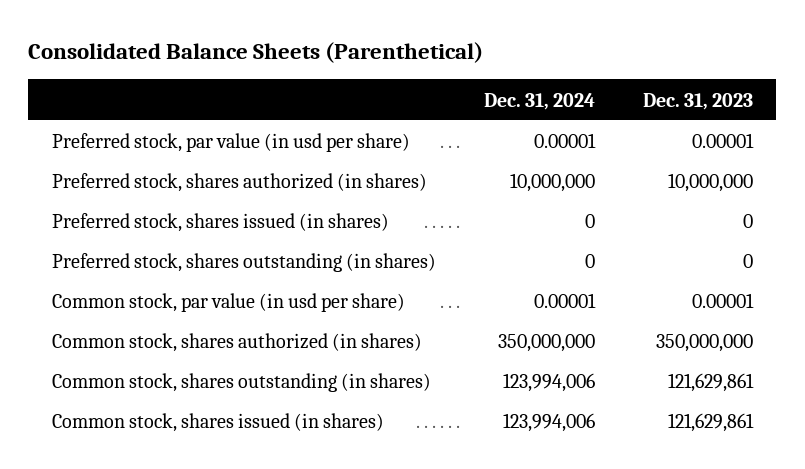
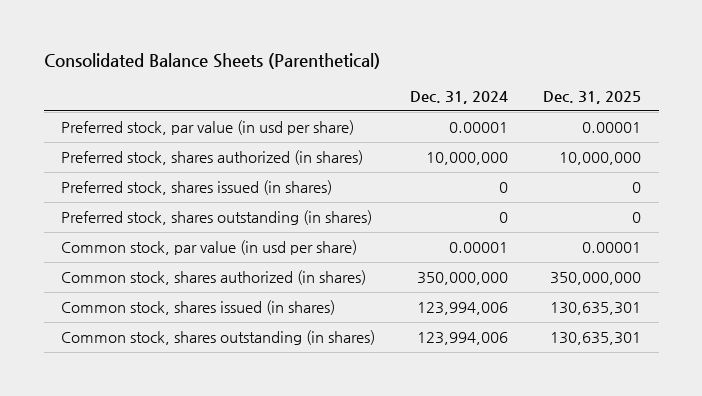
[642,92,753,110] Dec. 31, 2023 -> none
none -> [543,90,642,104] Dec. 31, 2025
[52,373,432,393] Common stock, shares outstanding (in shares) -> [61,329,376,345] Common stock, shares outstanding (in shares)

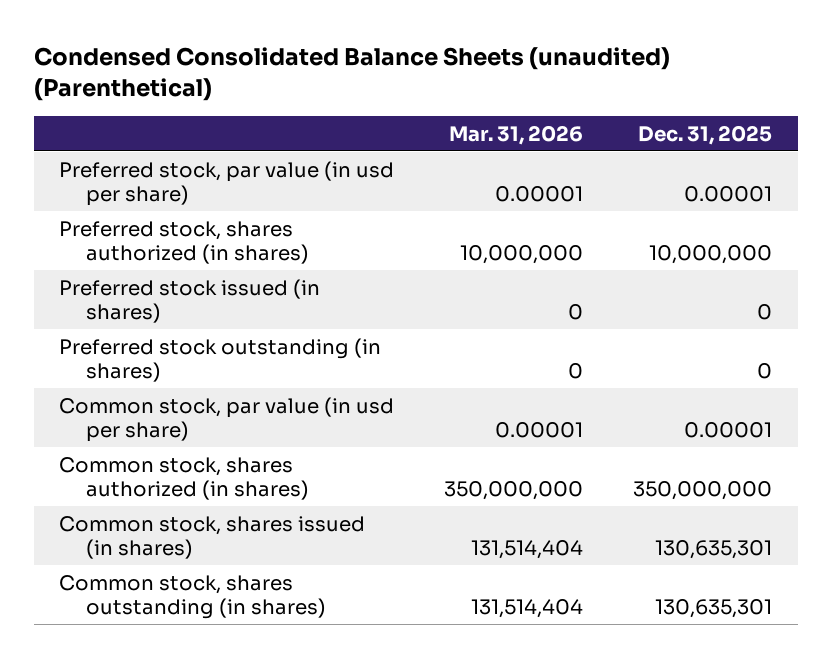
[43,53,380,70] Consolidated Balance Sheets (Parenthetical) -> [33,46,670,101] Condensed Consolidated Balance Sheets (unaudited) (Parenthetical)
[410,90,509,104] Dec. 31, 2024 -> none
none -> [449,124,584,145] Mar. 31, 2026
[61,179,333,195] Preferred stock, shares issued (in shares) -> [58,278,320,323] Preferred stock issued (in shares)
[61,209,373,225] Preferred stock, shares outstanding (in shares) -> [58,337,381,382] Preferred stock outstanding (in shares)

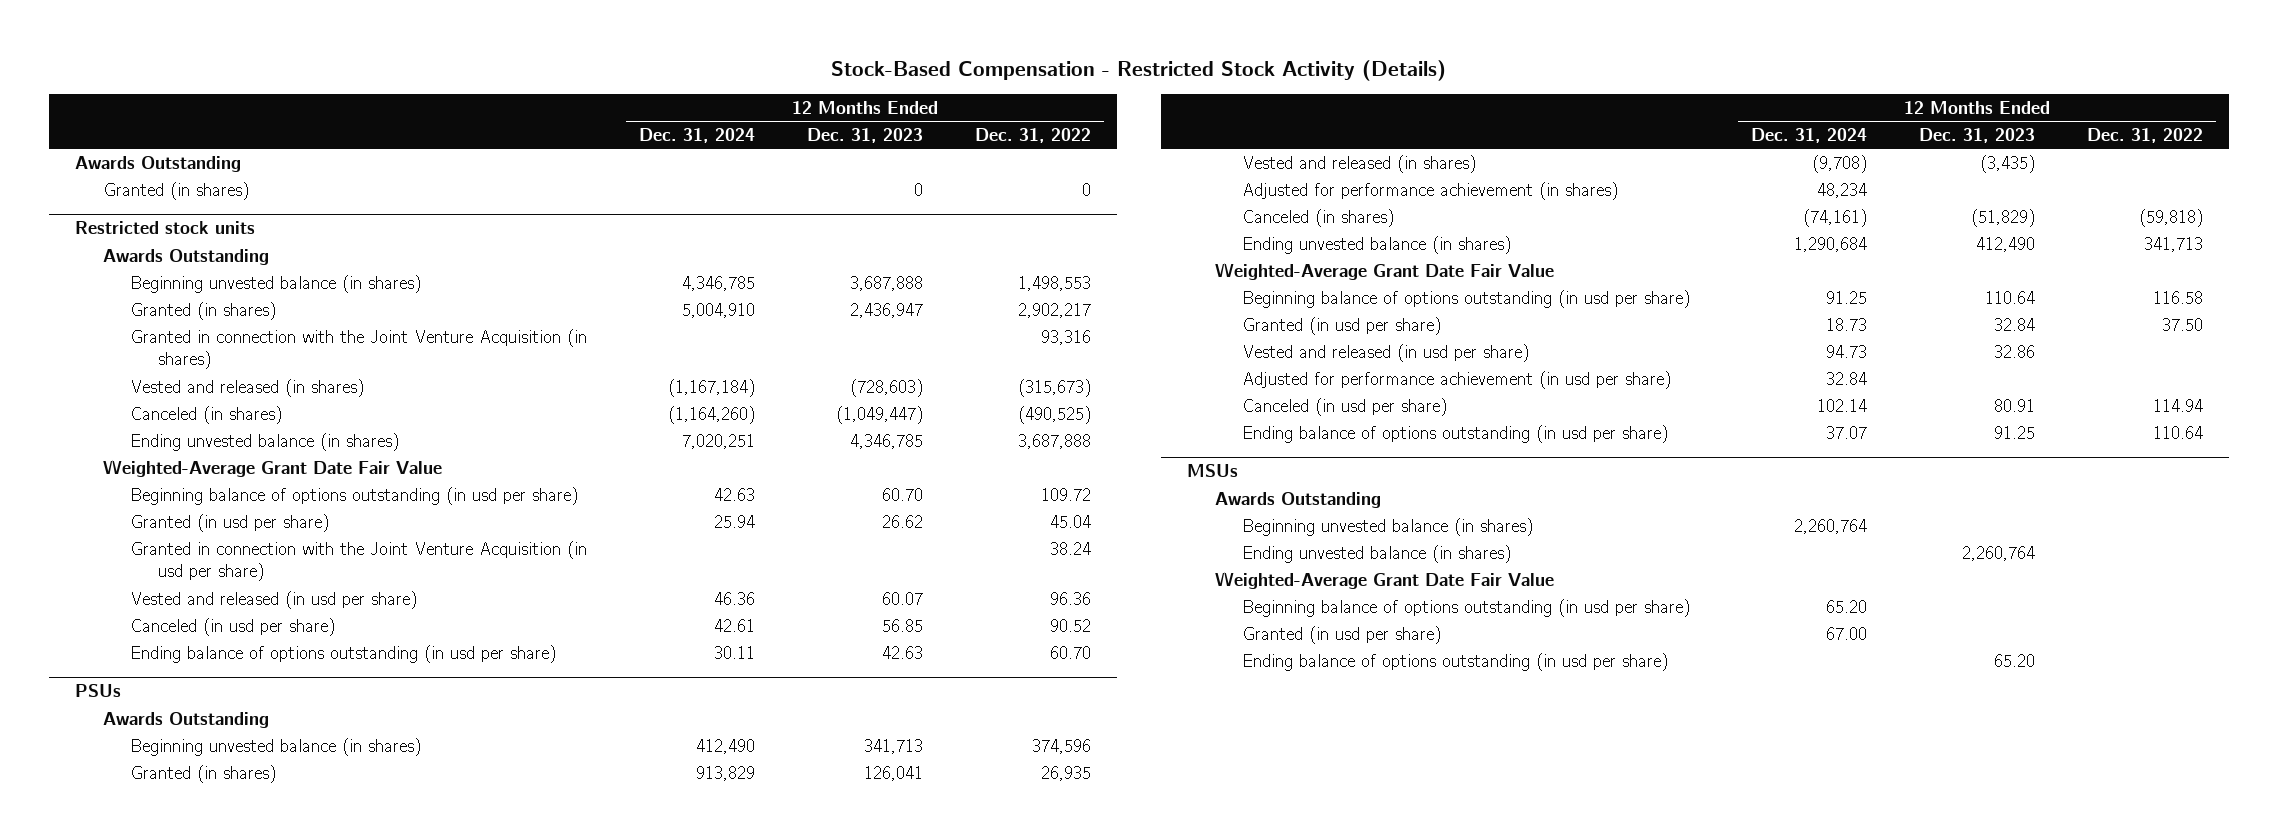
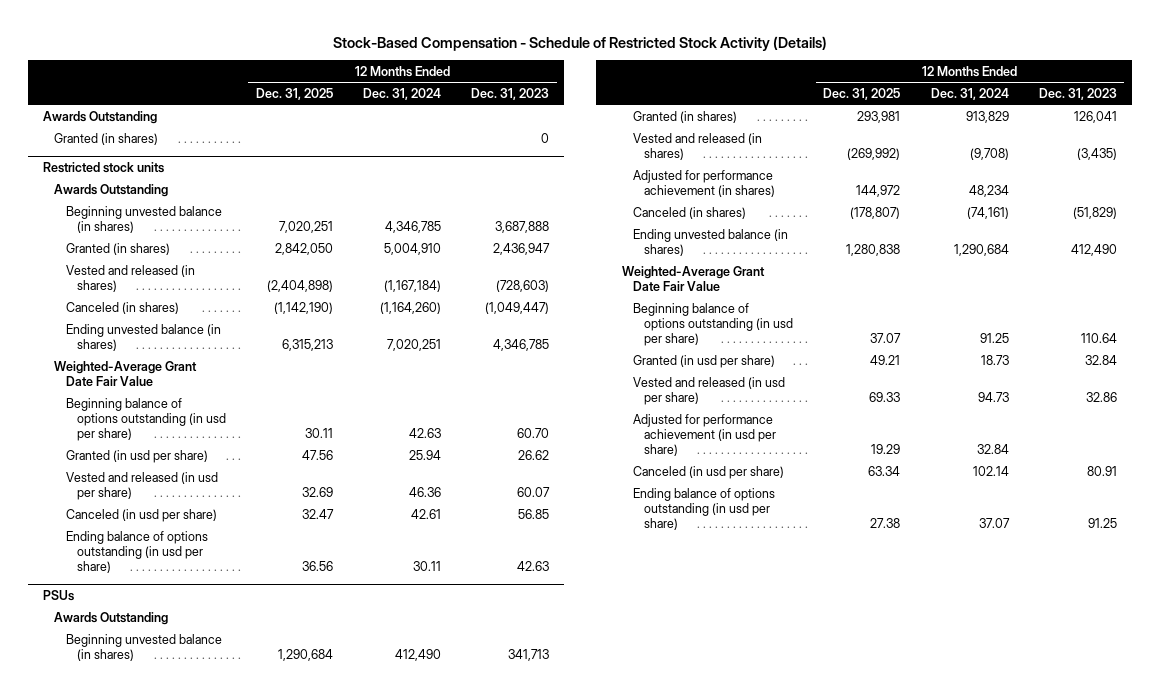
[830,60,1446,82] Stock-Based Compensation - Restricted Stock Activity (Details) -> [333,35,828,51] Stock-Based Compensation - Schedule of Restricted Stock Activity (Details)
[974,127,1091,143] Dec. 31, 2022 -> none
none -> [255,87,333,100] Dec. 31, 2025
[130,328,588,370] Granted in connection with the Joint Venture Acquisition (in shares) -> none
[130,540,588,582] Granted in connection with the Joint Venture Acquisition (in usd per share) -> none
[1186,464,1238,478] MSUs -> none
[1214,491,1381,508] Awards Outstanding -> none
[1242,517,1534,536] Beginning unvested balance (in shares) -> none
[1242,544,1512,563] Ending unvested balance (in shares) -> none
[1214,570,1554,589] Weighted-Average Grant Date Fair Value -> none
[1242,598,1691,617] Beginning balance of options outstanding (in usd per share) -> none
[1242,625,1442,644] Granted (in usd per share) -> none
[1242,652,1669,671] Ending balance of options outstanding (in usd per share) -> none

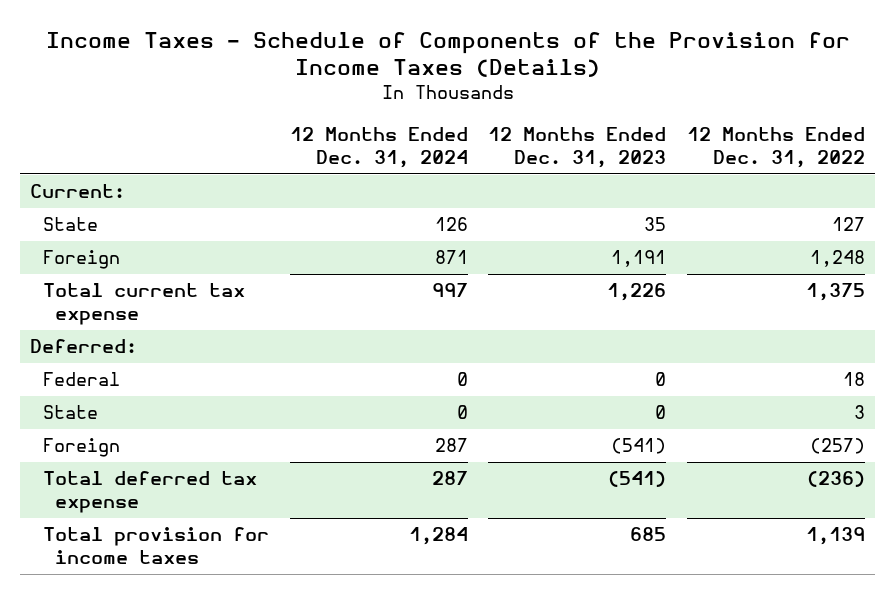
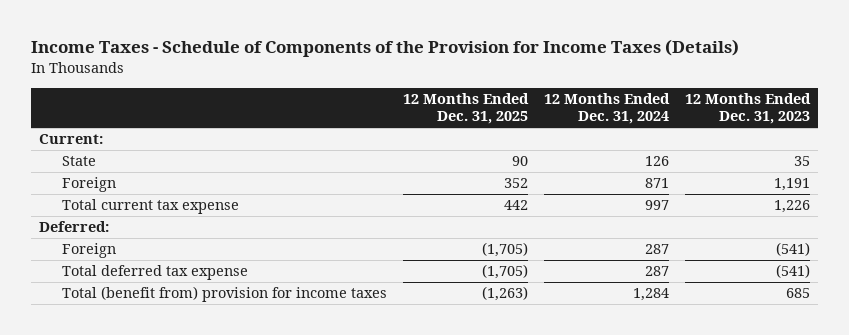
[686,126,865,168] 12 Months Ended Dec. 31, 2022 -> none
none -> [403,93,530,125] 12 Months Ended Dec. 31, 2025
[42,372,120,387] Federal -> none
[42,405,98,420] State -> none
[42,527,269,565] Total provision for income taxes -> [62,286,388,303] Total (benefit from) provision for income taxes

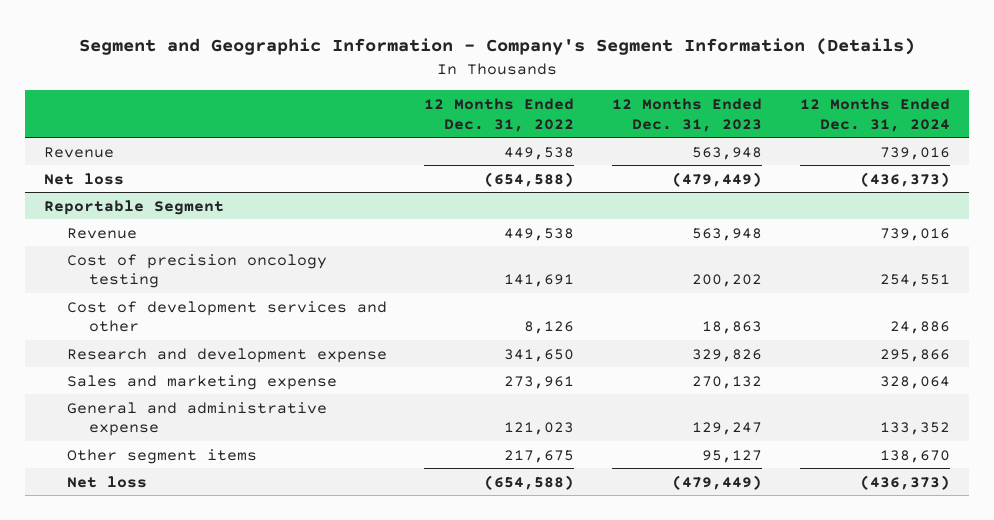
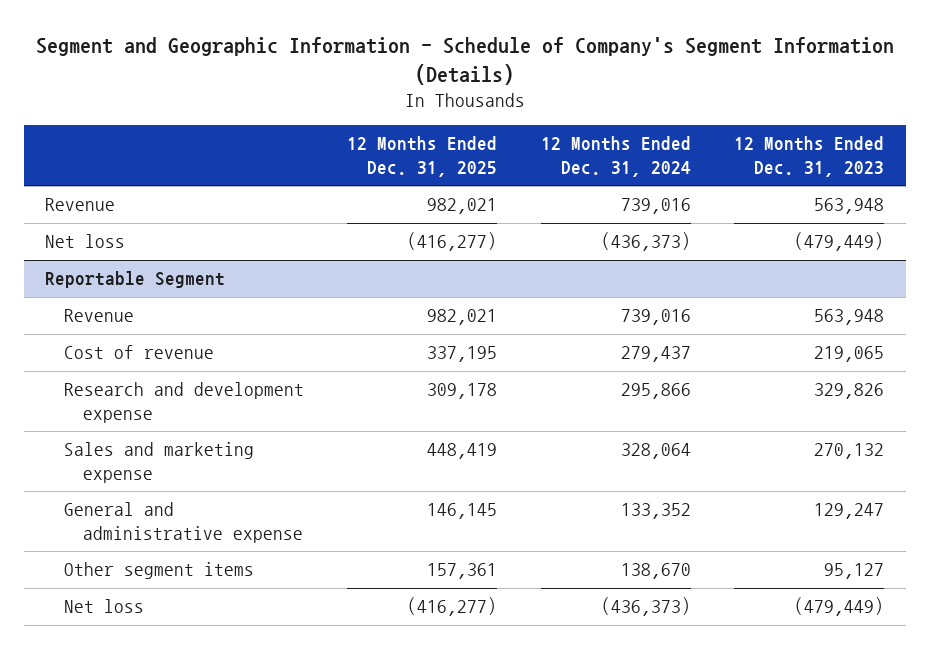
[79,38,916,56] Segment and Geographic Information - Company's Segment Information (Details) -> [35,37,894,86] Segment and Geographic Information - Schedule of Company's Segment Information (Details)
[424,97,575,132] 12 Months Ended Dec. 31, 2022 -> none
none -> [347,136,498,177] 12 Months Ended Dec. 31, 2025
[66,300,387,333] Cost of development services and other -> none
[66,253,327,289] Cost of precision oncology testing -> [63,345,214,360] Cost of revenue
[692,274,763,288] 200,202 -> [814,346,885,363] 219,065
[880,274,951,288] 254,551 -> [620,346,691,363] 279,437

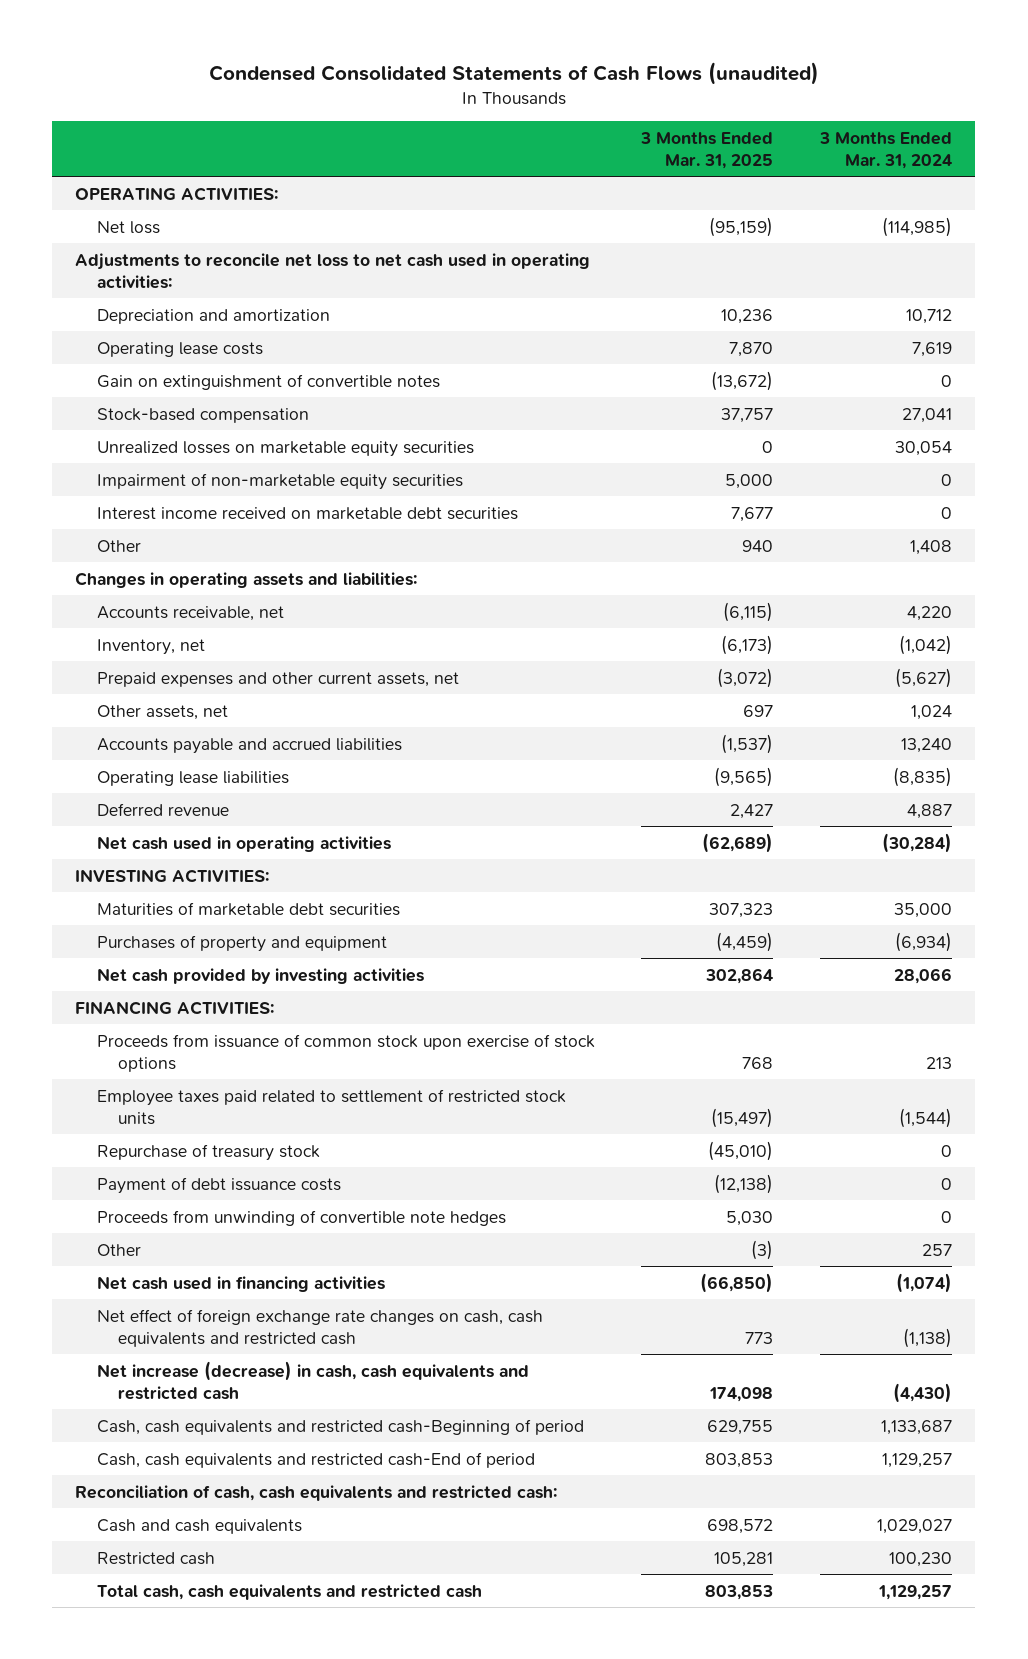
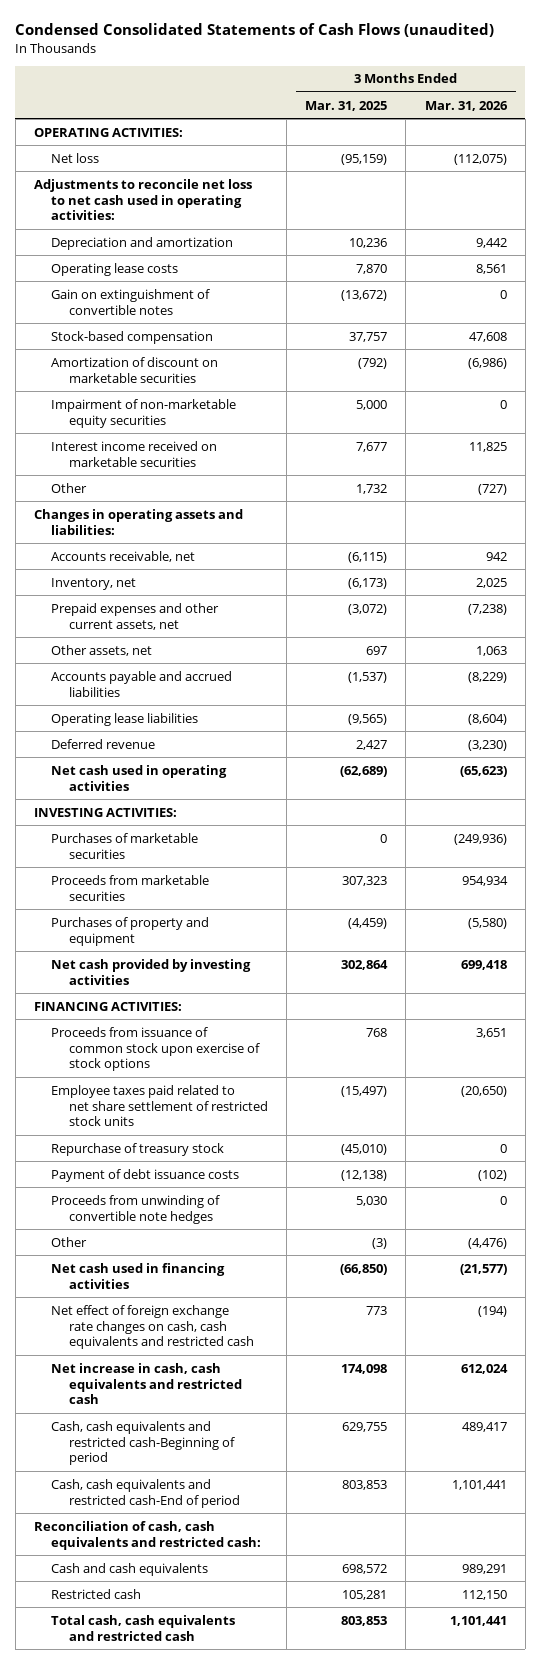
[819,131,953,169] 3 Months Ended Mar. 31, 2024 -> none
none -> [424,100,508,111] Mar. 31, 2026
[96,440,474,457] Unrealized losses on marketable equity securities -> none
none -> [51,356,219,383] Amortization of discount on marketable securities
[96,506,518,520] Interest income received on marketable debt securities -> [51,440,218,467] Interest income received on marketable securities
[742,539,774,552] 940 -> [356,483,388,494] 1,732
none -> [51,832,199,859] Purchases of marketable securities
[96,901,400,916] Maturities of marketable debt securities -> [51,874,210,901] Proceeds from marketable securities
[96,1088,566,1125] Employee taxes paid related to settlement of restricted stock units -> [51,1084,268,1127] Employee taxes paid related to net share settlement of restricted stock units
[96,1360,529,1400] Net increase (decrease) in cash, cash equivalents and restricted cash -> [51,1362,242,1405] Net increase in cash, cash equivalents and restricted cash

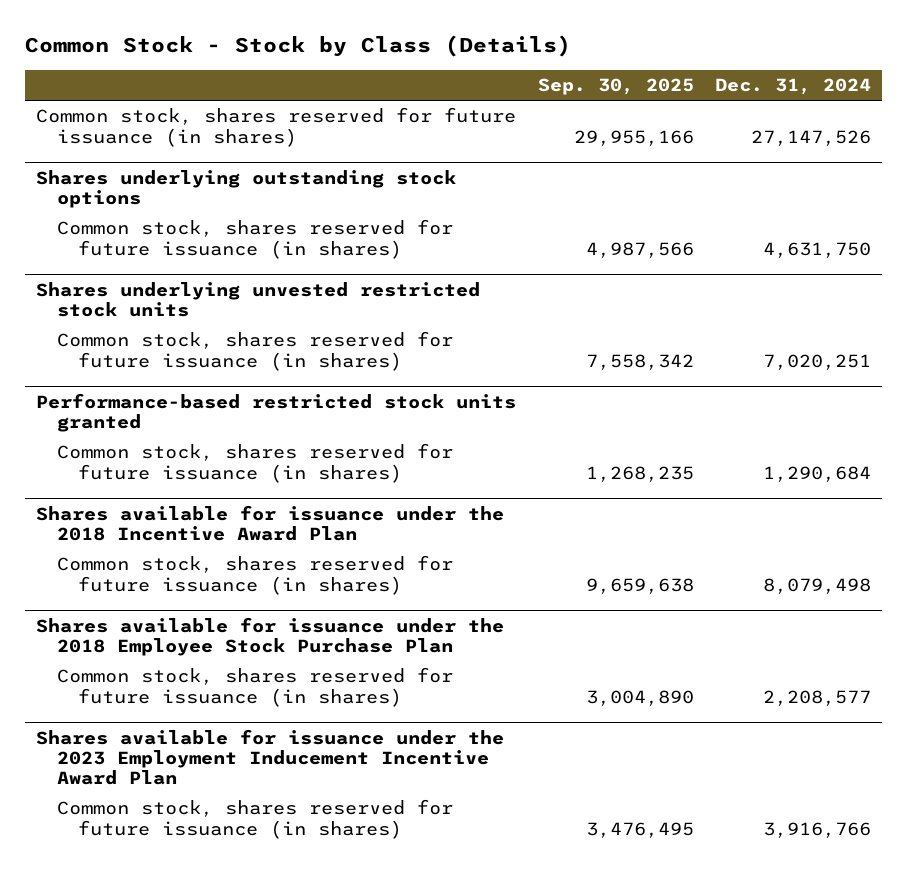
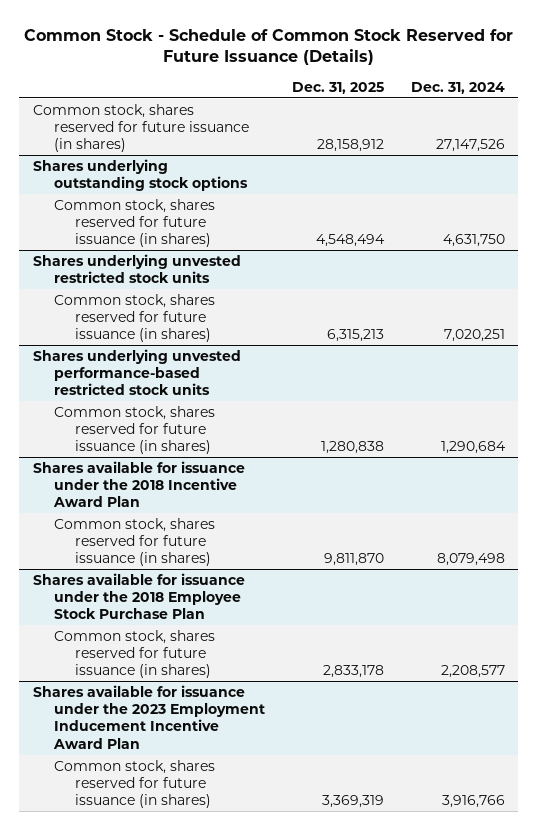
[25,35,572,58] Common Stock - Stock by Class (Details) -> [23,28,513,66] Common Stock - Schedule of Common Stock Reserved for Future Issuance (Details)
[537,77,694,95] Sep. 30, 2025 -> none
none -> [291,81,384,94] Dec. 31, 2025
[36,392,517,432] Performance-based restricted stock units granted -> [32,348,241,396] Shares underlying unvested performance-based restricted stock units

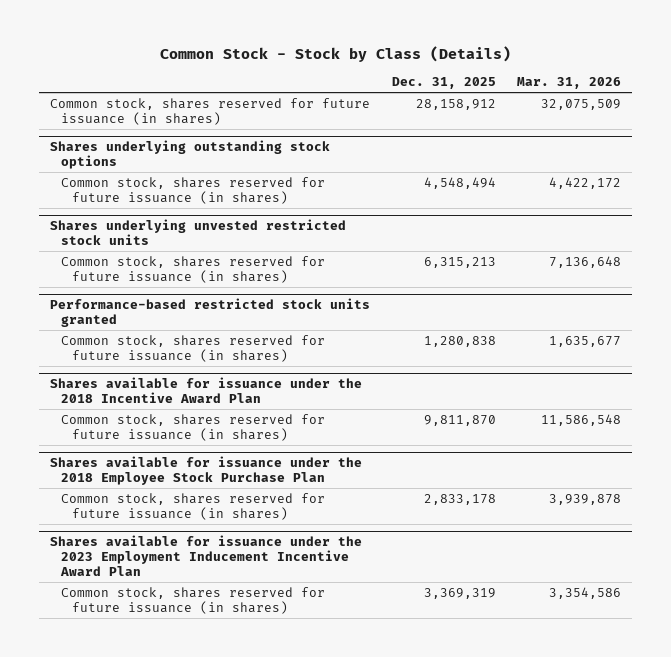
[23,28,513,66] Common Stock - Schedule of Common Stock Reserved for Future Issuance (Details) -> [159,45,511,62] Common Stock - Stock by Class (Details)
[410,81,505,94] Dec. 31, 2024 -> none
none -> [517,77,622,90] Mar. 31, 2026
[32,348,241,396] Shares underlying unvested performance-based restricted stock units -> [49,298,370,328] Performance-based restricted stock units granted

